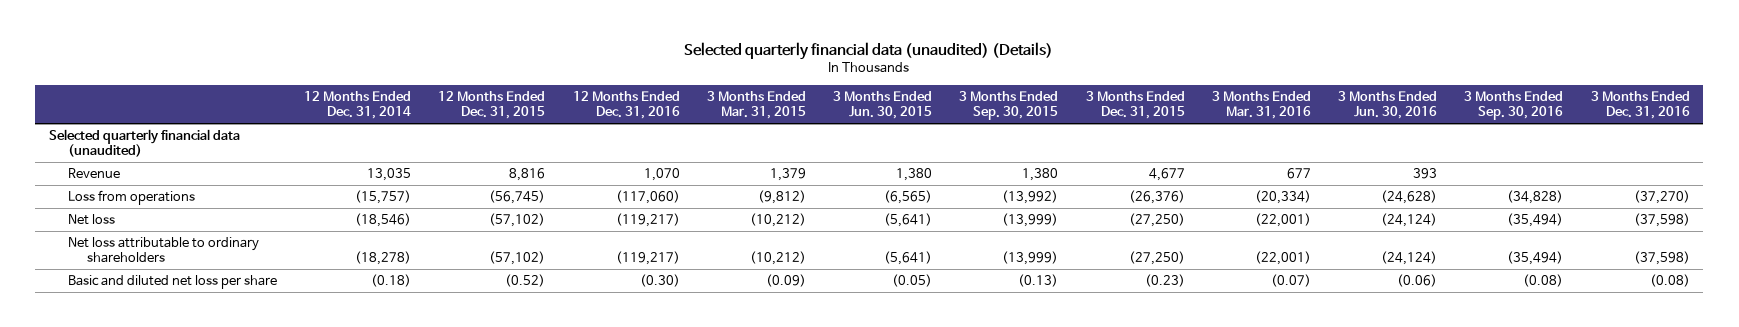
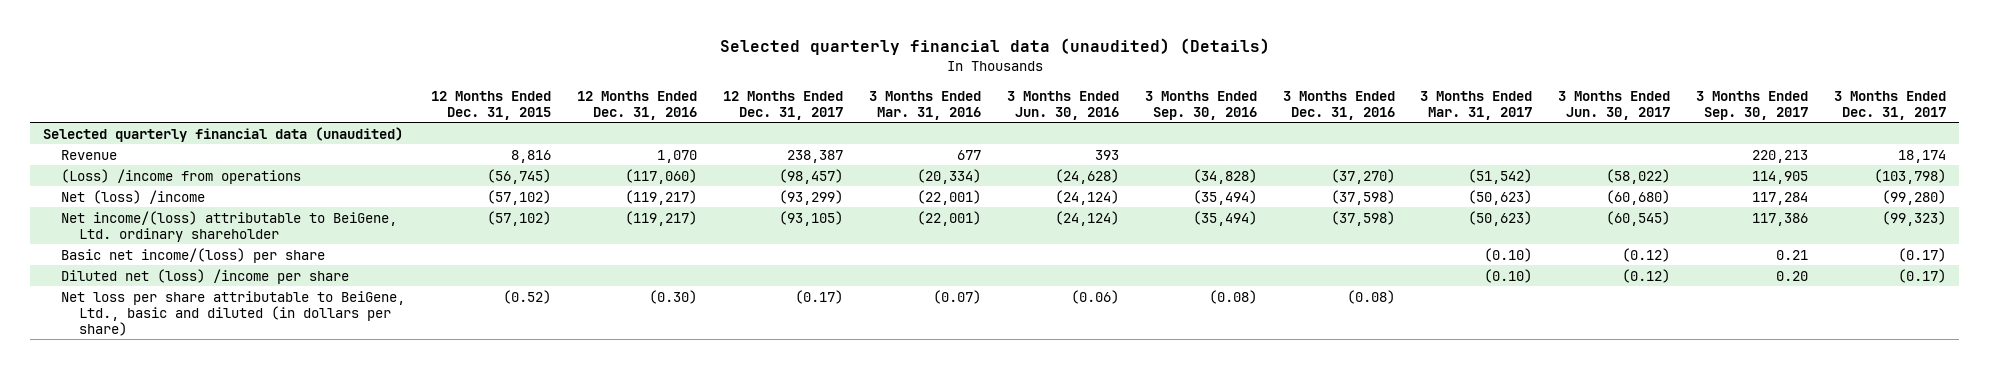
[304,91,412,120] 12 Months Ended Dec. 31, 2014 -> none
[706,91,806,120] 3 Months Ended Mar. 31, 2015 -> none
[833,91,933,120] 3 Months Ended Jun. 30, 2015 -> none
[959,91,1059,121] 3 Months Ended Sep. 30, 2015 -> none
[1085,91,1185,120] 3 Months Ended Dec. 31, 2015 -> none
none -> [722,90,843,120] 12 Months Ended Dec. 31, 2017
none -> [1420,90,1533,120] 3 Months Ended Mar. 31, 2017
none -> [1558,90,1671,120] 3 Months Ended Jun. 30, 2017
none -> [1696,90,1809,120] 3 Months Ended Sep. 30, 2017
none -> [1834,90,1947,120] 3 Months Ended Dec. 31, 2017
[67,190,195,206] Loss from operations -> [61,168,302,184] (Loss) /income from operations
[67,214,115,226] Net loss -> [61,189,206,204] Net (loss) /income
[67,237,259,264] Net loss attributable to ordinary shareholders -> [61,210,398,242] Net income/(loss) attributable to BeiGene, Ltd. ordinary shareholder
none -> [61,247,326,263] Basic net income/(loss) per share
none -> [61,268,350,284] Diluted net (loss) /income per share
[67,275,277,290] Basic and diluted net loss per share -> [61,290,406,336] Net loss per share attributable to BeiGene, Ltd., basic and diluted (in dollars per share)

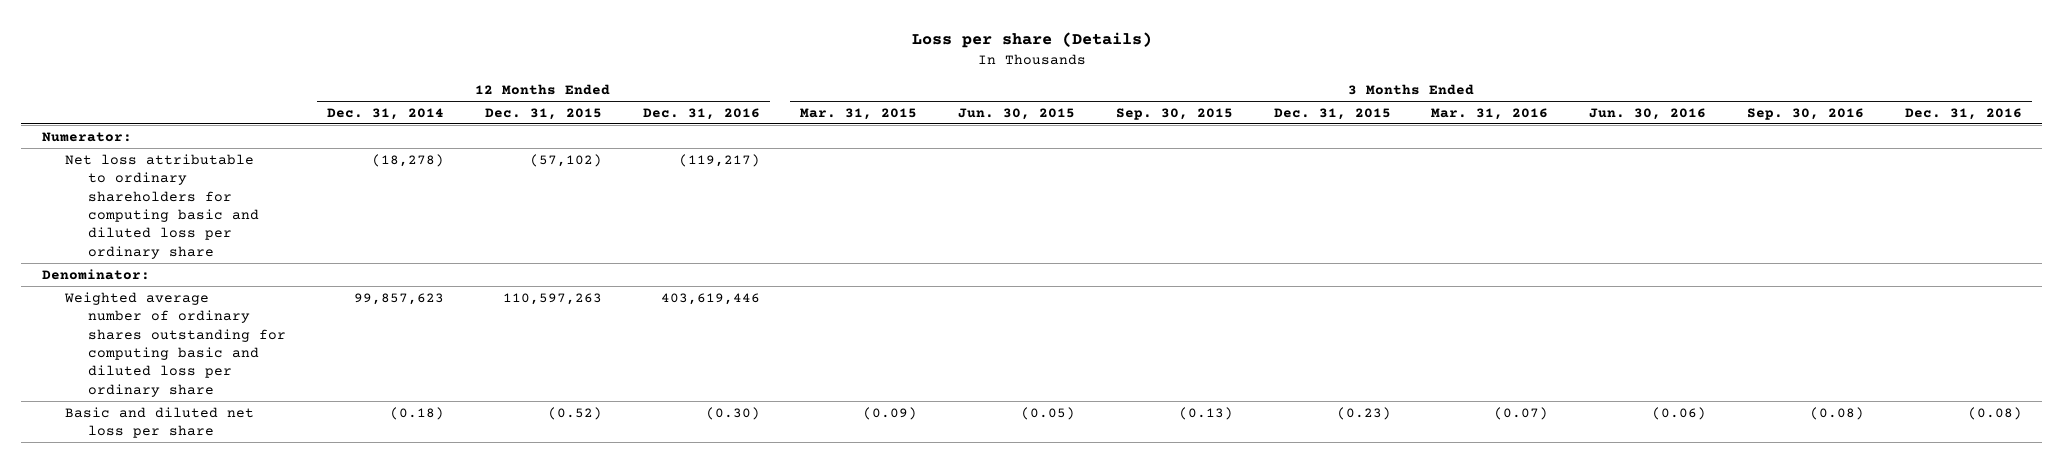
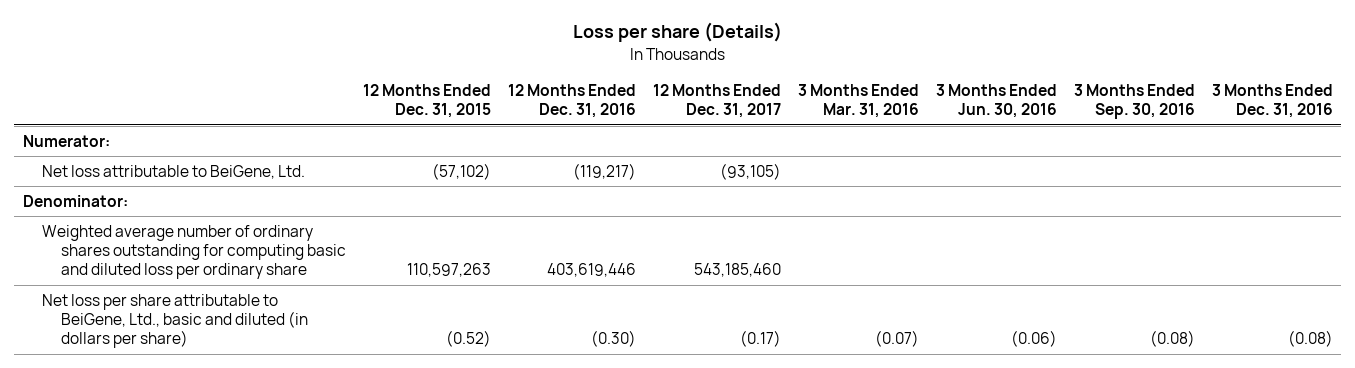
[327,107,445,120] Dec. 31, 2014 -> none
[800,107,918,120] Mar. 31, 2015 -> none
[958,107,1076,120] Jun. 30, 2015 -> none
[1115,107,1233,120] Sep. 30, 2015 -> none
[1273,107,1391,120] Dec. 31, 2015 -> none
none -> [653,84,782,119] 12 Months Ended Dec. 31, 2017
[65,153,260,259] Net loss attributable to ordinary shareholders for computing basic and diluted loss per ordinary share -> [41,164,305,179] Net loss attributable to BeiGene, Ltd.
[65,406,255,439] Basic and diluted net loss per share -> [41,293,309,349] Net loss per share attributable to BeiGene, Ltd., basic and diluted (in dollars per share)

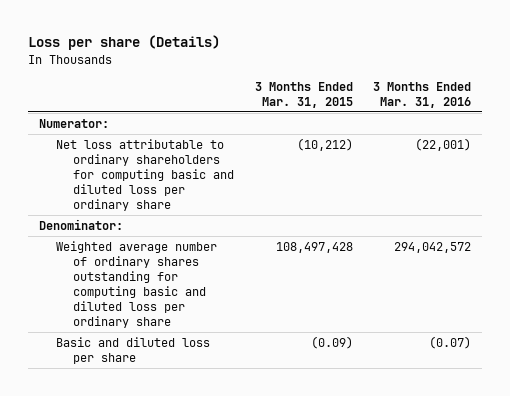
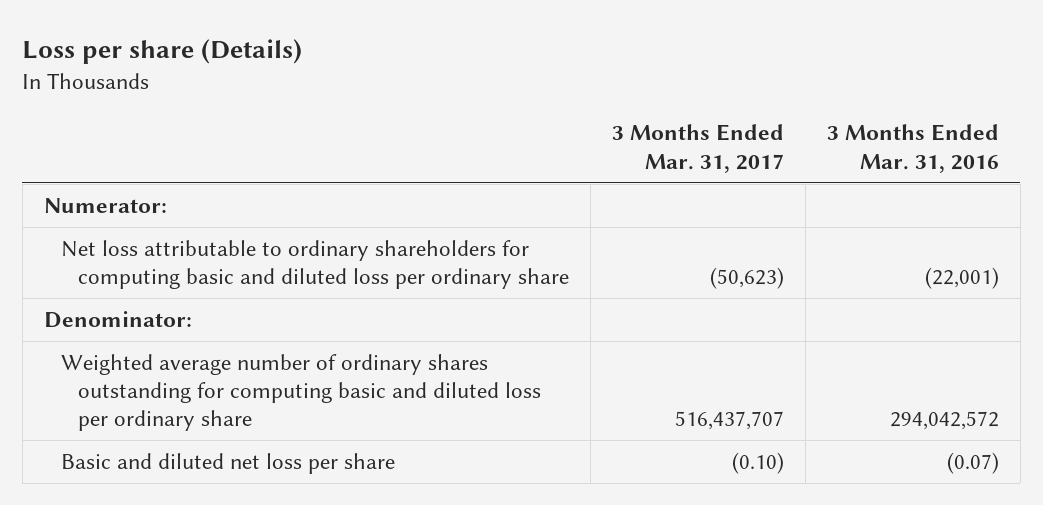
[254,81,353,108] 3 Months Ended Mar. 31, 2015 -> none
none -> [612,124,785,173] 3 Months Ended Mar. 31, 2017
[55,336,210,365] Basic and diluted loss per share -> [61,452,396,474] Basic and diluted net loss per share

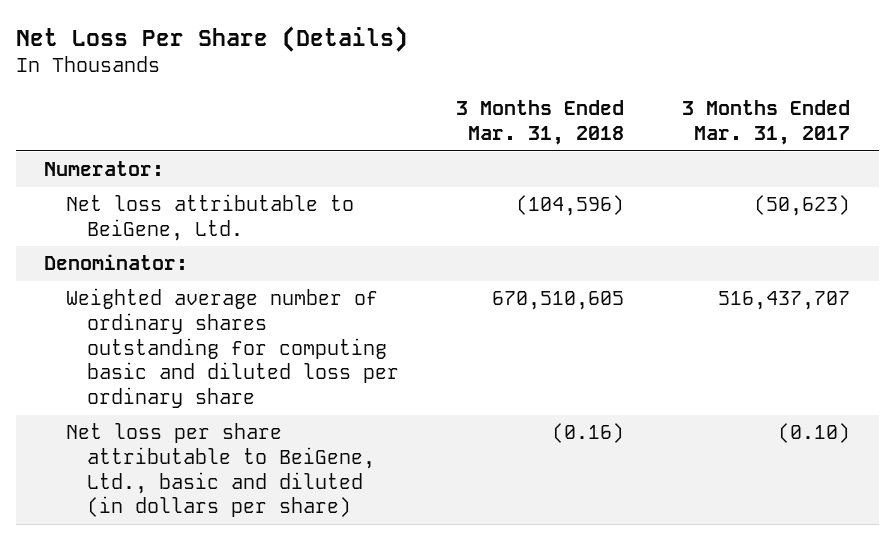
[22,38,303,64] Loss per share (Details) -> [15,25,408,52] Net Loss Per Share (Details)
[826,124,999,173] 3 Months Ended Mar. 31, 2016 -> none
none -> [456,100,625,146] 3 Months Ended Mar. 31, 2018
[61,239,570,290] Net loss attributable to ordinary shareholders for computing basic and diluted loss per ordinary share -> [65,194,354,241] Net loss attributable to BeiGene, Ltd.
[61,452,396,474] Basic and diluted net loss per share -> [65,423,375,518] Net loss per share attributable to BeiGene, Ltd., basic and diluted (in dollars per share)

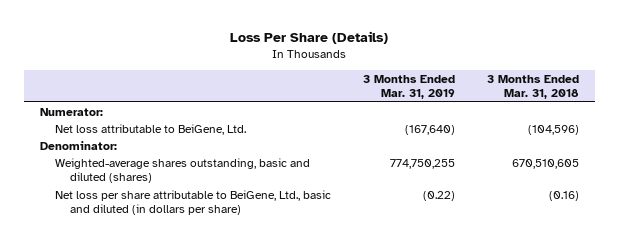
[15,25,408,52] Net Loss Per Share (Details) -> [230,31,389,45] Loss Per Share (Details)
[681,100,850,146] 3 Months Ended Mar. 31, 2017 -> none
none -> [362,74,455,100] 3 Months Ended Mar. 31, 2019
[65,288,399,409] Weighted average number of ordinary shares outstanding for computing basic and diluted loss per ordinary share -> [54,157,310,183] Weighted-average shares outstanding, basic and diluted (shares)

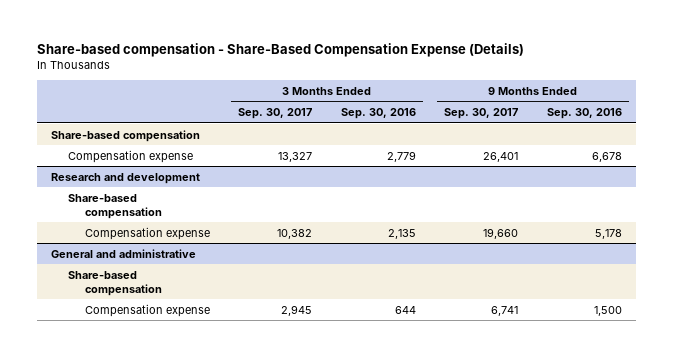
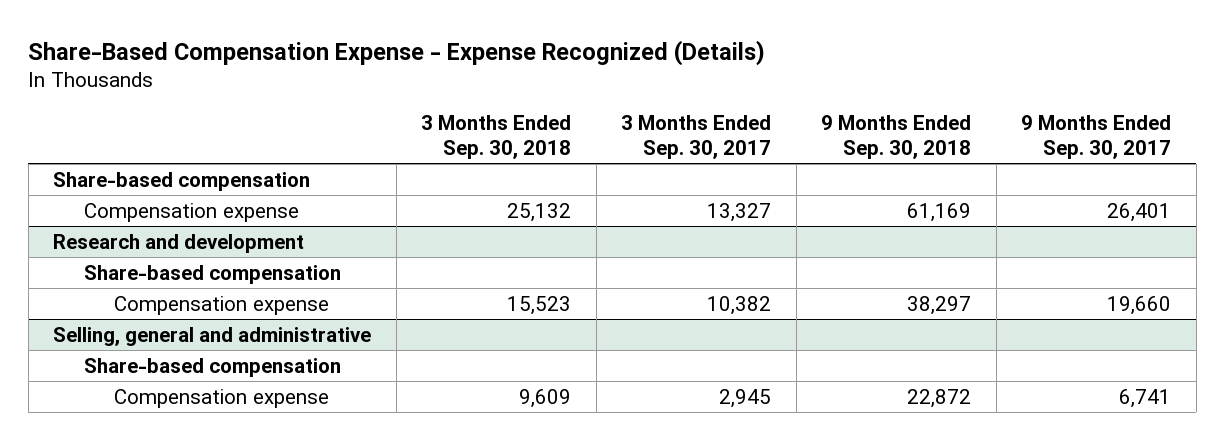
[36,42,524,57] Share-based compensation - Share-Based Compensation Expense (Details) -> [28,39,766,66] Share-Based Compensation Expense - Expense Recognized (Details)
[340,108,416,120] Sep. 30, 2016 -> none
[546,108,622,120] Sep. 30, 2016 -> none
none -> [421,114,572,160] 3 Months Ended Sep. 30, 2018
none -> [821,114,972,160] 9 Months Ended Sep. 30, 2018
[50,248,196,258] General and administrative -> [53,326,372,346] Selling, general and administrative

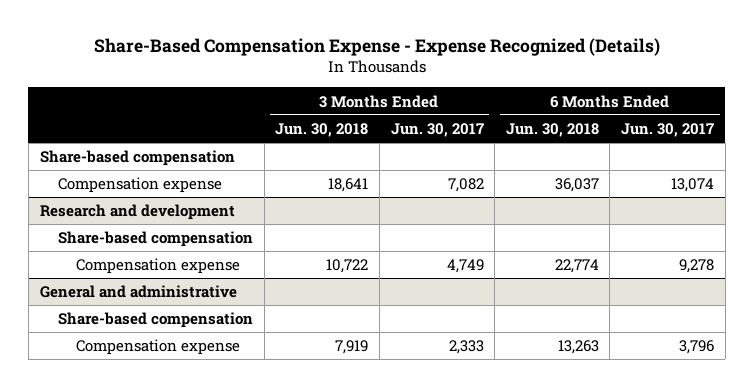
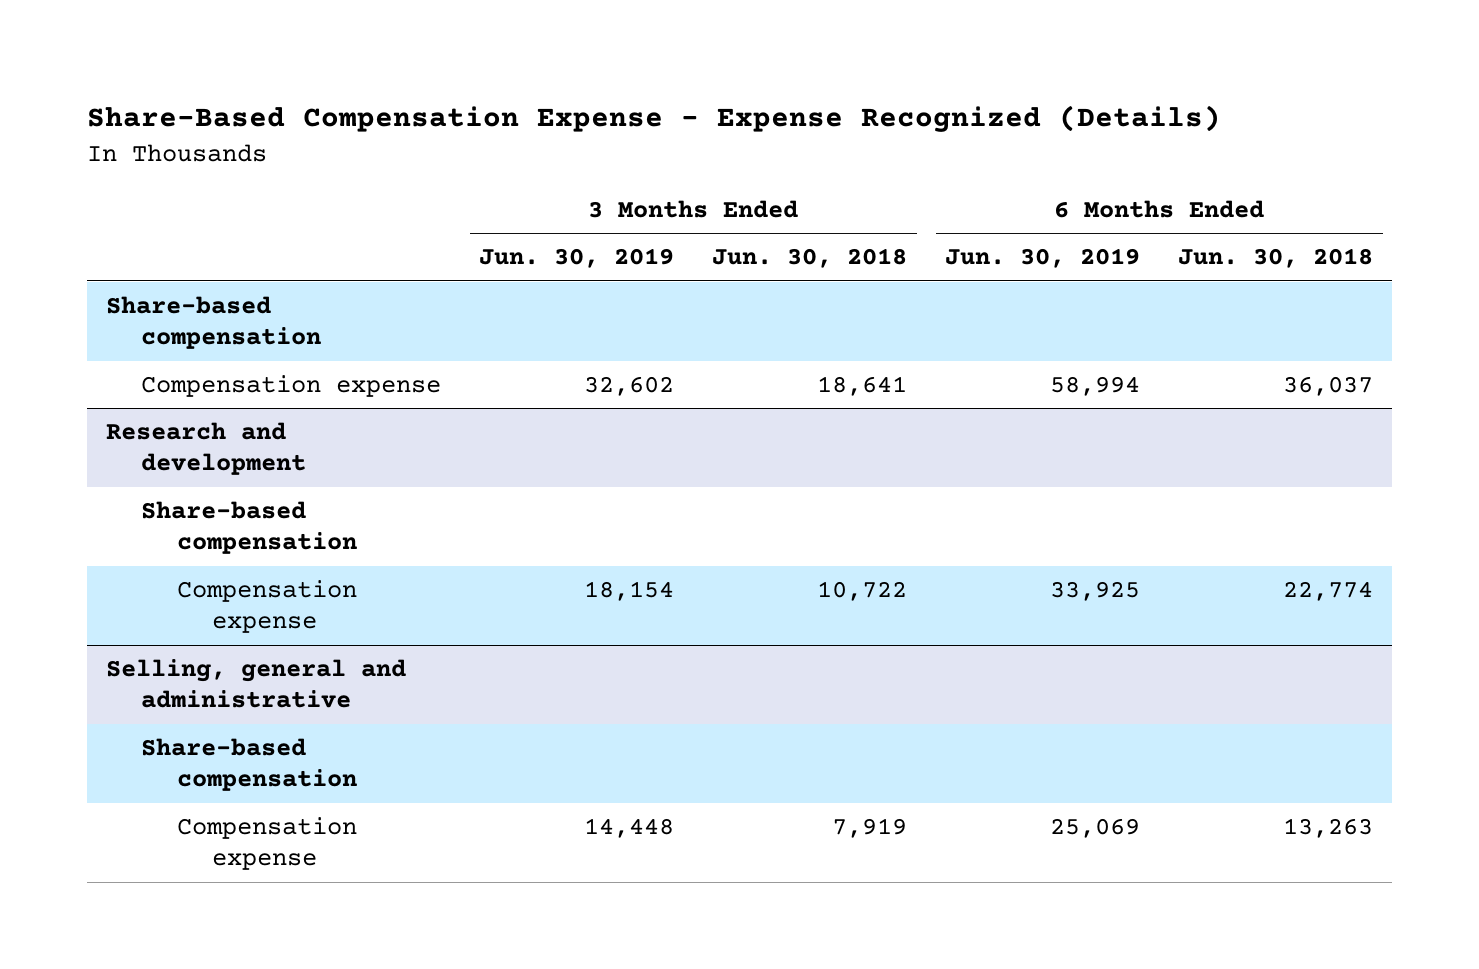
[390,122,484,137] Jun. 30, 2017 -> none
[621,122,715,137] Jun. 30, 2017 -> none
none -> [479,248,675,269] Jun. 30, 2019
none -> [945,248,1141,269] Jun. 30, 2019
[39,285,237,299] General and administrative -> [105,659,406,709] Selling, general and administrative

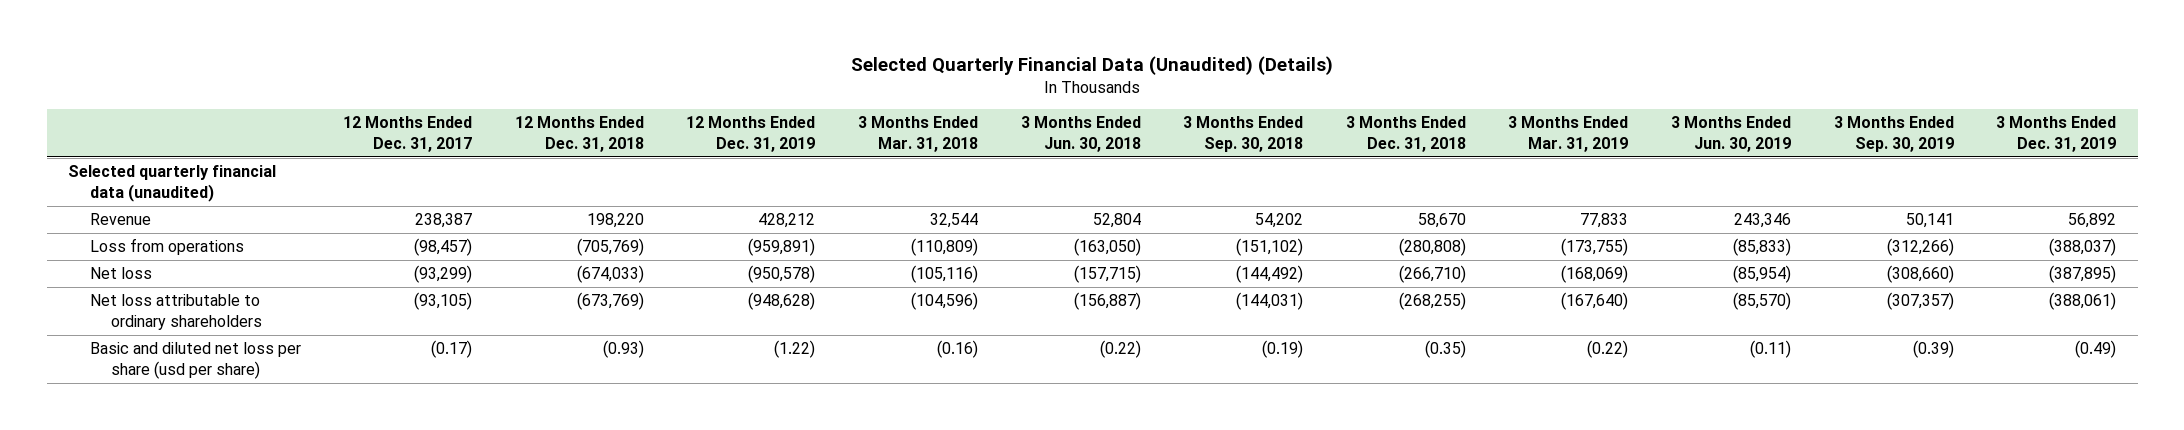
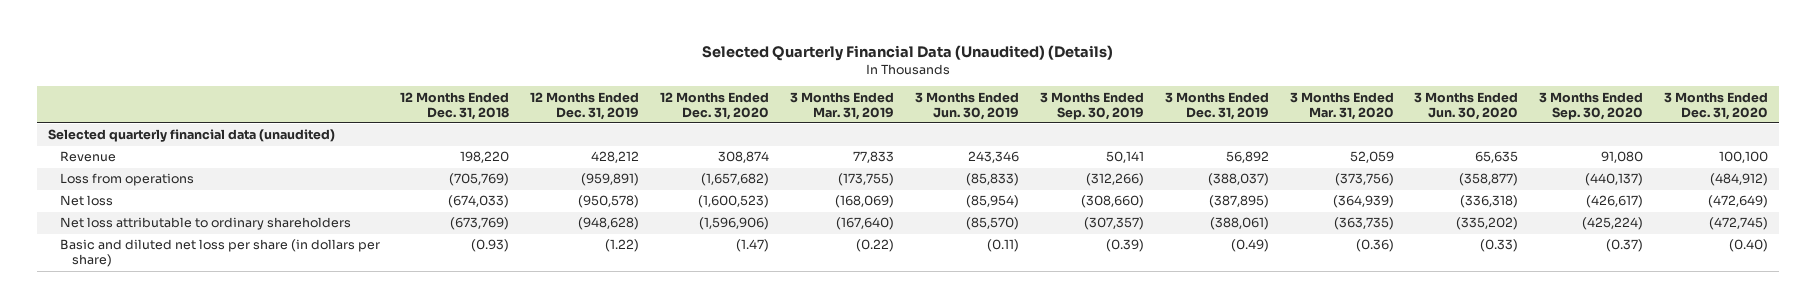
[343,116,473,153] 12 Months Ended Dec. 31, 2017 -> none
[858,116,979,153] 3 Months Ended Mar. 31, 2018 -> none
[1020,116,1141,153] 3 Months Ended Jun. 30, 2018 -> none
[1183,116,1304,153] 3 Months Ended Sep. 30, 2018 -> none
[1345,116,1466,153] 3 Months Ended Dec. 31, 2018 -> none
none -> [660,91,770,120] 12 Months Ended Dec. 31, 2020
none -> [1289,91,1394,120] 3 Months Ended Mar. 31, 2020
none -> [1414,91,1519,120] 3 Months Ended Jun. 30, 2020
none -> [1539,91,1644,120] 3 Months Ended Sep. 30, 2020
none -> [1664,91,1769,120] 3 Months Ended Dec. 31, 2020
[89,342,301,379] Basic and diluted net loss per share (usd per share) -> [59,239,380,268] Basic and diluted net loss per share (in dollars per share)

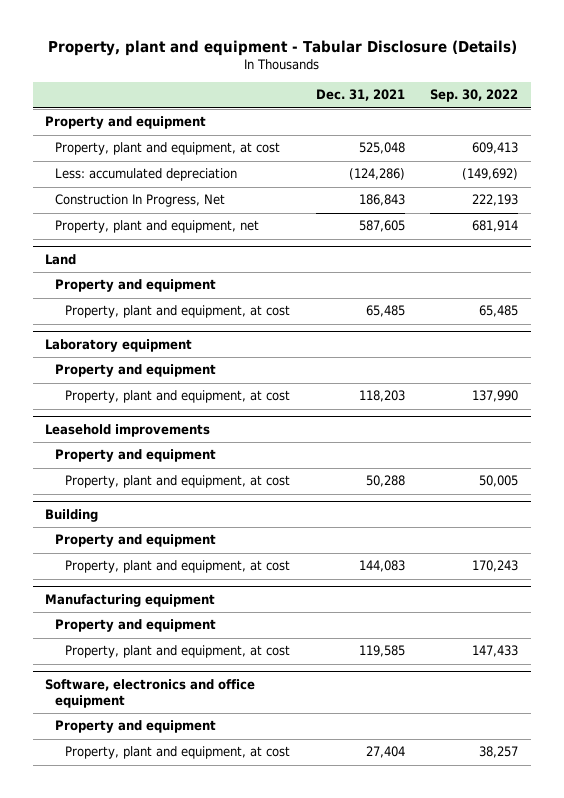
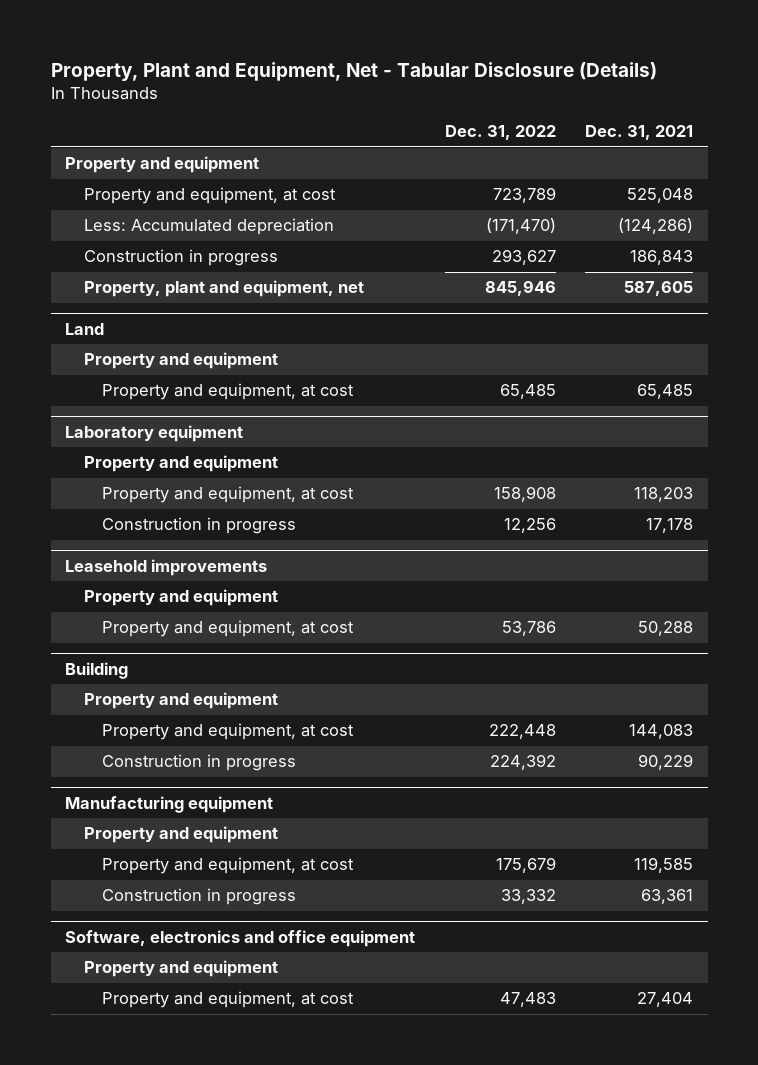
[47,40,517,57] Property, plant and equipment - Tabular Disclosure (Details) -> [50,61,657,81] Property, Plant and Equipment, Net - Tabular Disclosure (Details)
[430,89,519,103] Sep. 30, 2022 -> none
none -> [444,125,556,141] Dec. 31, 2022
[55,142,281,156] Property, plant and equipment, at cost -> [83,187,336,205] Property and equipment, at cost
[55,168,238,182] Less: accumulated depreciation -> [83,218,334,236] Less: Accumulated depreciation
[55,194,226,208] Construction In Progress, Net -> [83,249,278,267] Construction in progress
[65,305,291,319] Property, plant and equipment, at cost -> [101,383,354,401] Property and equipment, at cost
[65,390,291,404] Property, plant and equipment, at cost -> [101,486,354,504] Property and equipment, at cost
none -> [101,517,296,535] Construction in progress
[65,475,291,489] Property, plant and equipment, at cost -> [101,620,354,638] Property and equipment, at cost
[65,560,291,574] Property, plant and equipment, at cost -> [101,723,354,741] Property and equipment, at cost
none -> [101,754,296,772] Construction in progress
[65,645,291,659] Property, plant and equipment, at cost -> [101,857,354,875] Property and equipment, at cost
none -> [101,888,296,906] Construction in progress
[65,746,291,760] Property, plant and equipment, at cost -> [101,991,354,1009] Property and equipment, at cost

